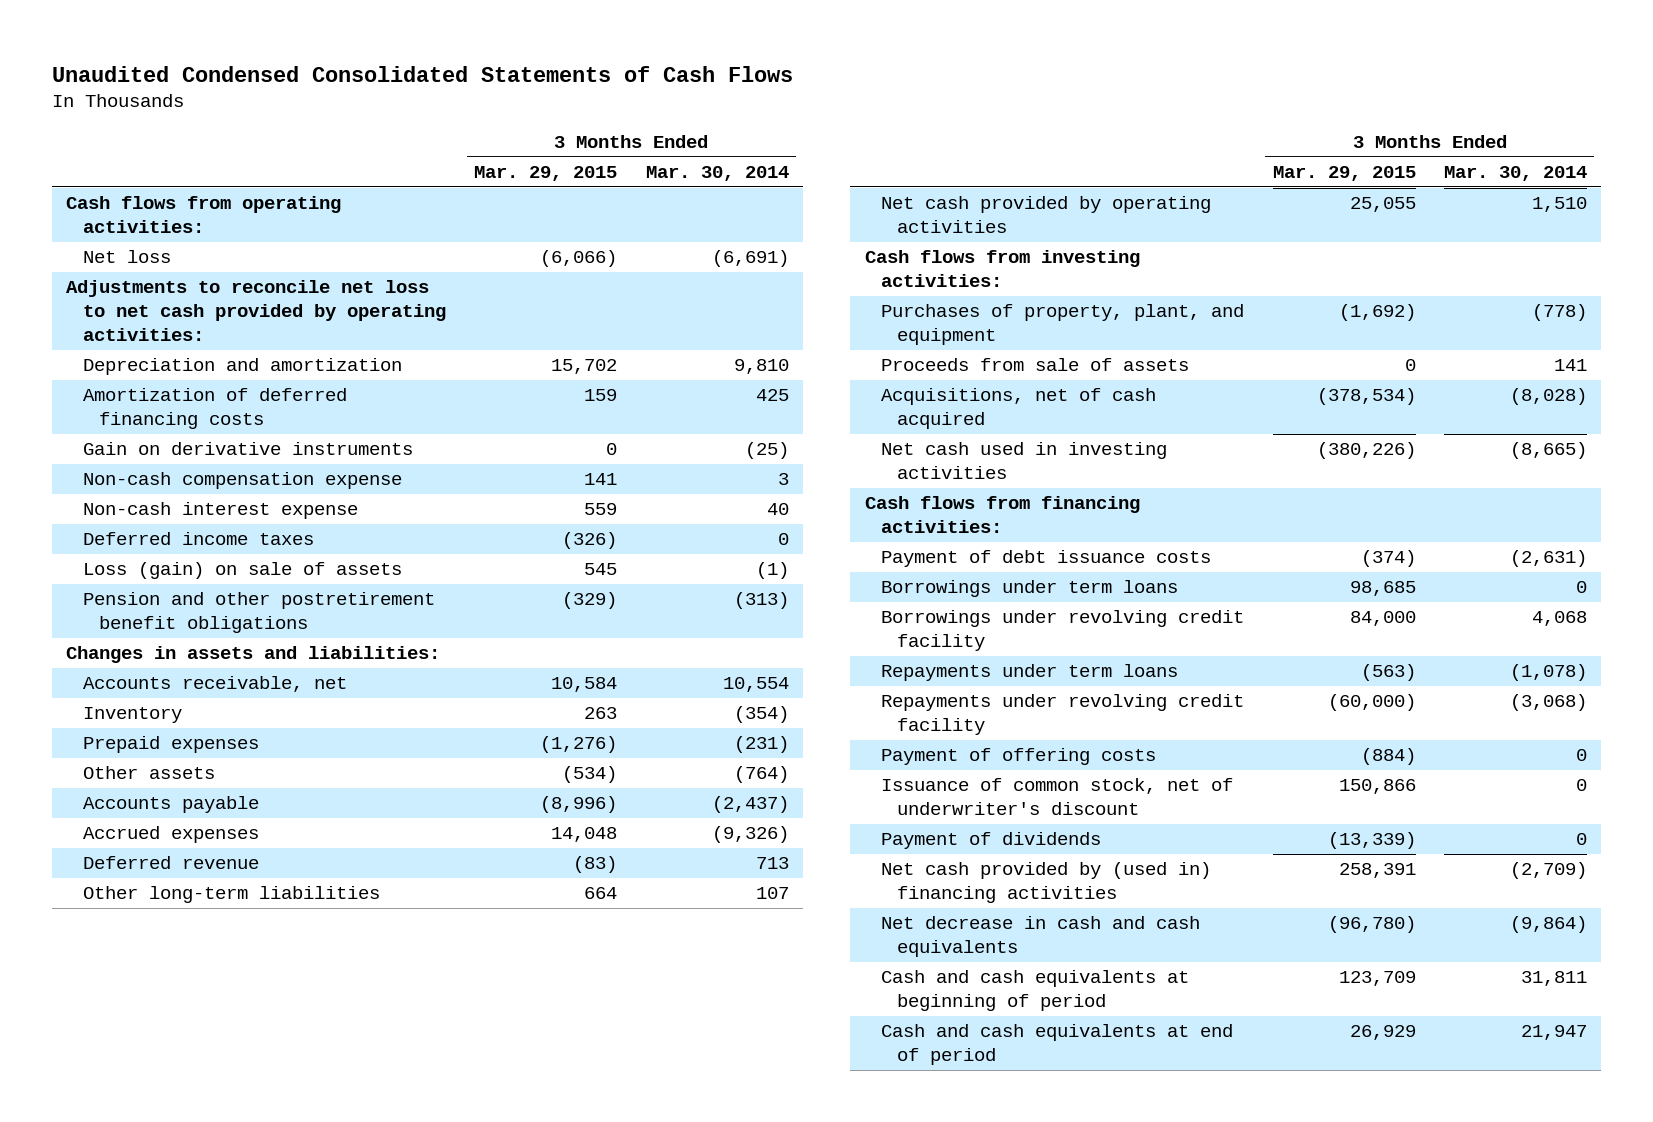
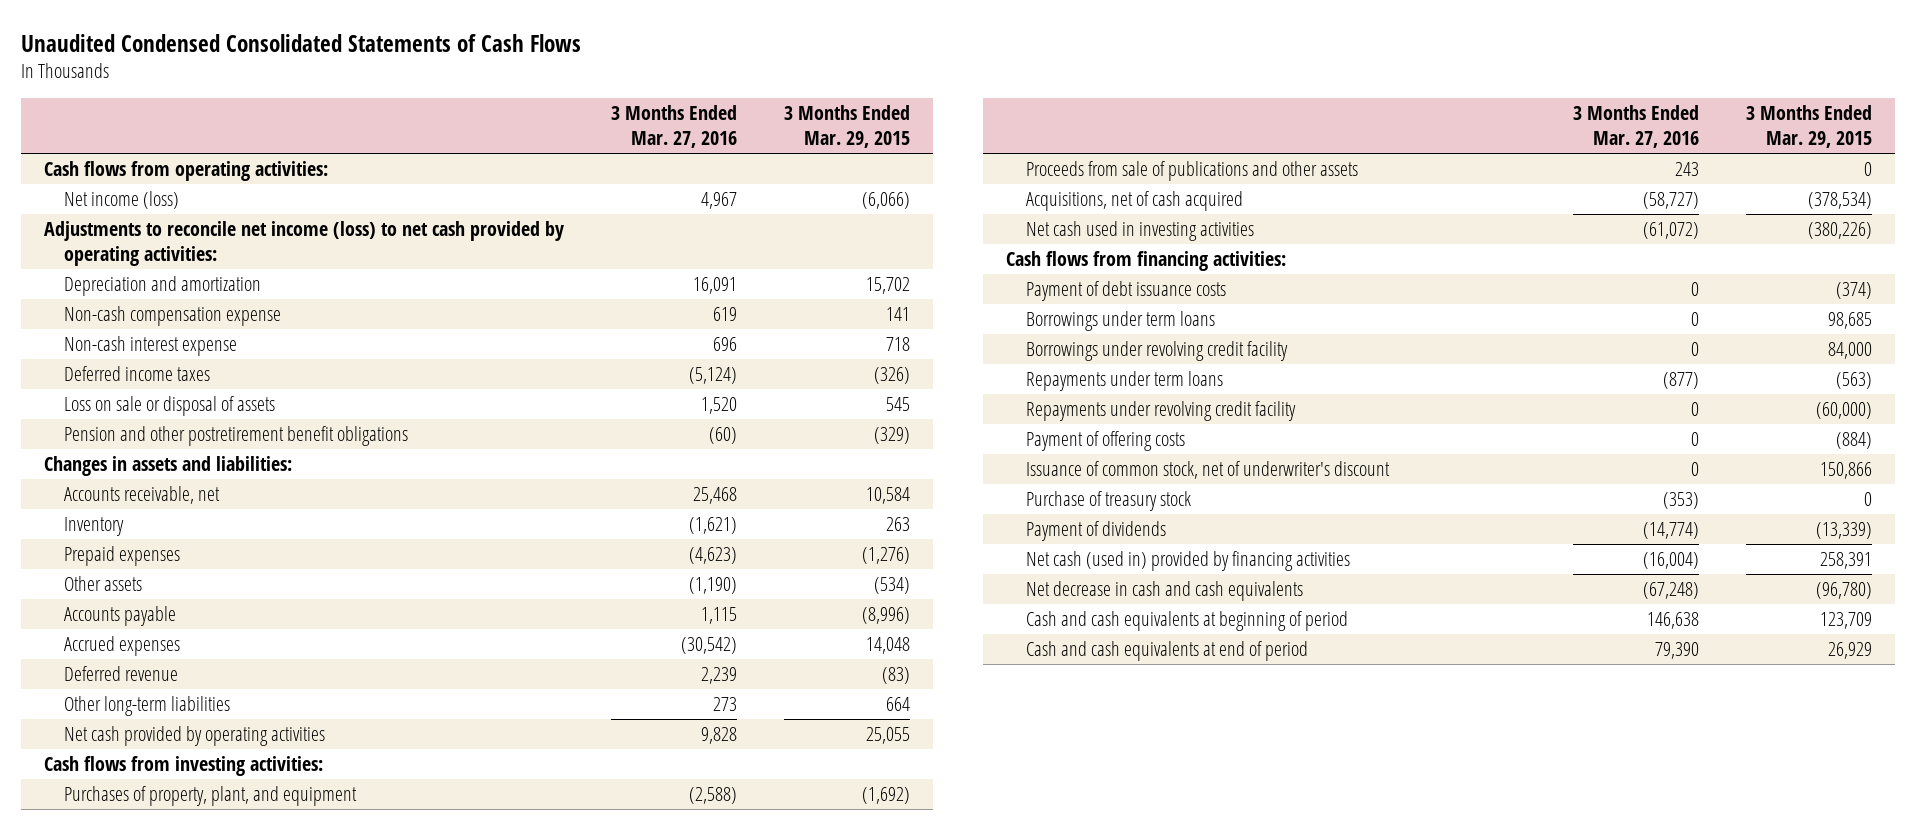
[645,166,789,182] Mar. 30, 2014 -> none
none -> [611,105,738,149] 3 Months Ended Mar. 27, 2016
[82,250,171,264] Net loss -> [63,191,179,210] Net income (loss)
[66,280,446,342] Adjustments to reconcile net loss to net cash provided by operating activities: -> [44,221,565,266] Adjustments to reconcile net income (loss) to net cash provided by operating activities:
[82,388,347,430] Amortization of deferred financing costs -> none
[82,442,413,456] Gain on derivative instruments -> none
[584,503,618,516] 559 -> [885,337,910,352] 718
[82,562,402,580] Loss (gain) on sale of assets -> [63,396,275,417] Loss on sale or disposal of assets
[881,358,1190,372] Proceeds from sale of assets -> [1025,161,1358,182] Proceeds from sale of publications and other assets
none -> [1025,491,1191,512] Purchase of treasury stock
[881,862,1212,904] Net cash provided by (used in) financing activities -> [1025,551,1350,572] Net cash (used in) provided by financing activities

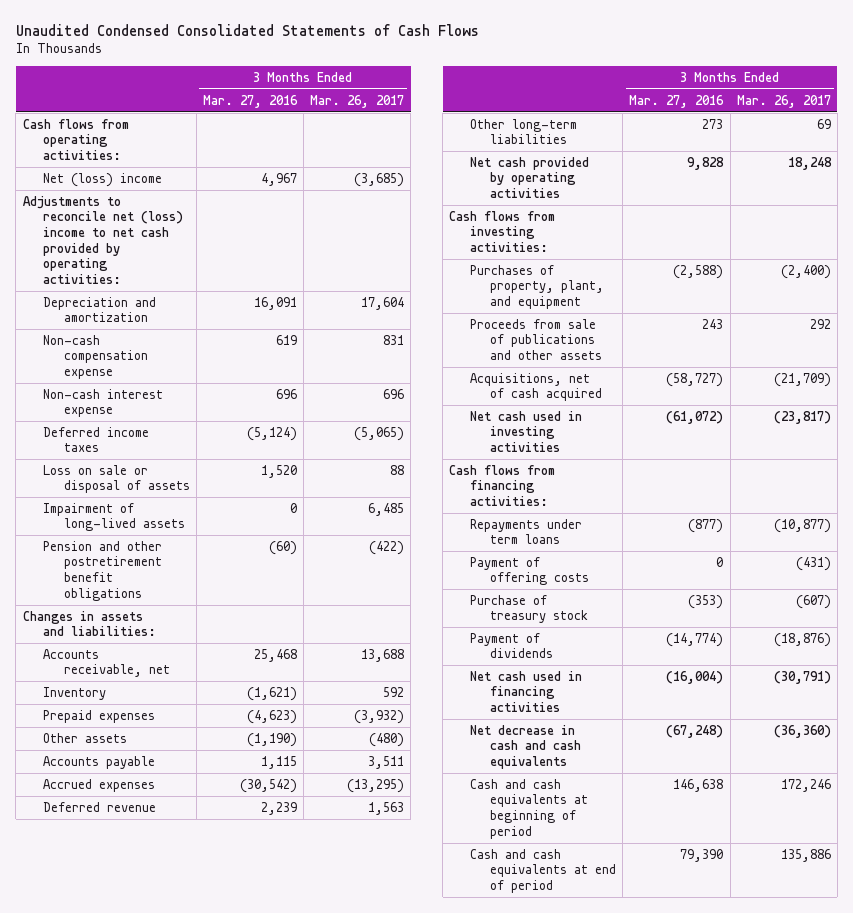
[783,105,910,149] 3 Months Ended Mar. 29, 2015 -> none
none -> [309,94,404,108] Mar. 26, 2017
[63,191,179,210] Net income (loss) -> [43,172,163,187] Net (loss) income
[44,221,565,266] Adjustments to reconcile net income (loss) to net cash provided by operating activities: -> [22,195,184,284] Adjustments to reconcile net (loss) income to net cash provided by operating activities:
none -> [43,502,185,532] Impairment of long-lived assets
[1025,281,1226,302] Payment of debt issuance costs -> none
[1025,311,1215,332] Borrowings under term loans -> none
[1025,341,1288,362] Borrowings under revolving credit facility -> none
[1025,401,1296,422] Repayments under revolving credit facility -> none
[1025,461,1390,480] Issuance of common stock, net of underwriter's discount -> none
[1025,551,1350,572] Net cash (used in) provided by financing activities -> [469,670,582,713] Net cash used in financing activities

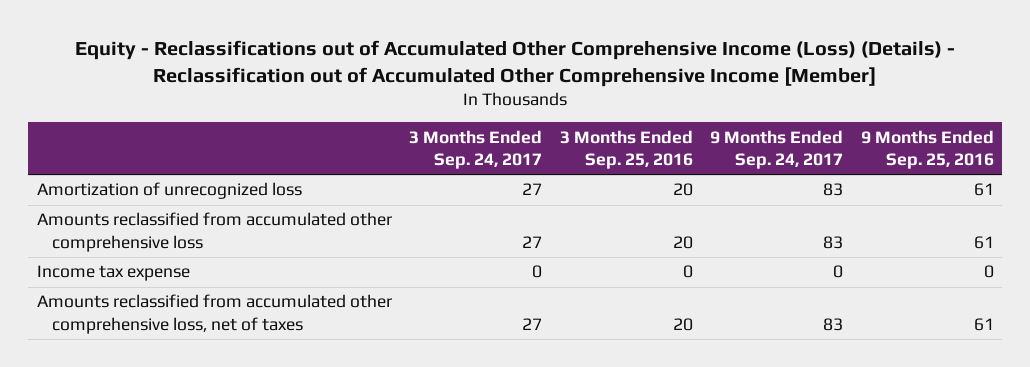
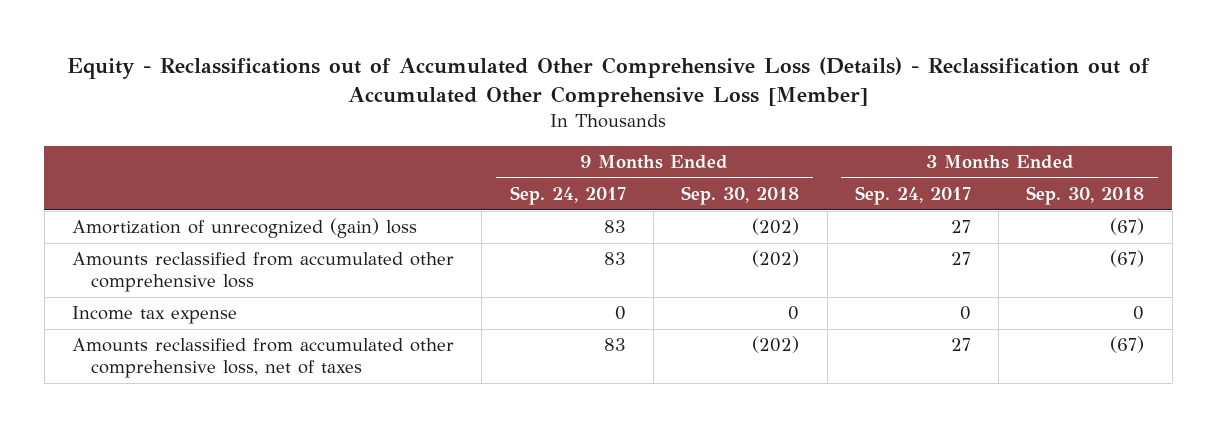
[75,39,956,87] Equity - Reclassifications out of Accumulated Other Comprehensive Income (Loss) (Details) - Reclassification out of Accumulated Other Comprehensive Income [Member] -> [67,57,1151,108] Equity - Reclassifications out of Accumulated Other Comprehensive Loss (Details) - Reclassification out of Accumulated Other Comprehensive Loss [Member]
[559,129,693,169] 3 Months Ended Sep. 25, 2016 -> none
[860,129,994,169] 9 Months Ended Sep. 25, 2016 -> none
none -> [681,186,800,206] Sep. 30, 2018
none -> [1026,186,1145,206] Sep. 30, 2018
[36,182,302,200] Amortization of unrecognized loss -> [72,218,418,239] Amortization of unrecognized (gain) loss

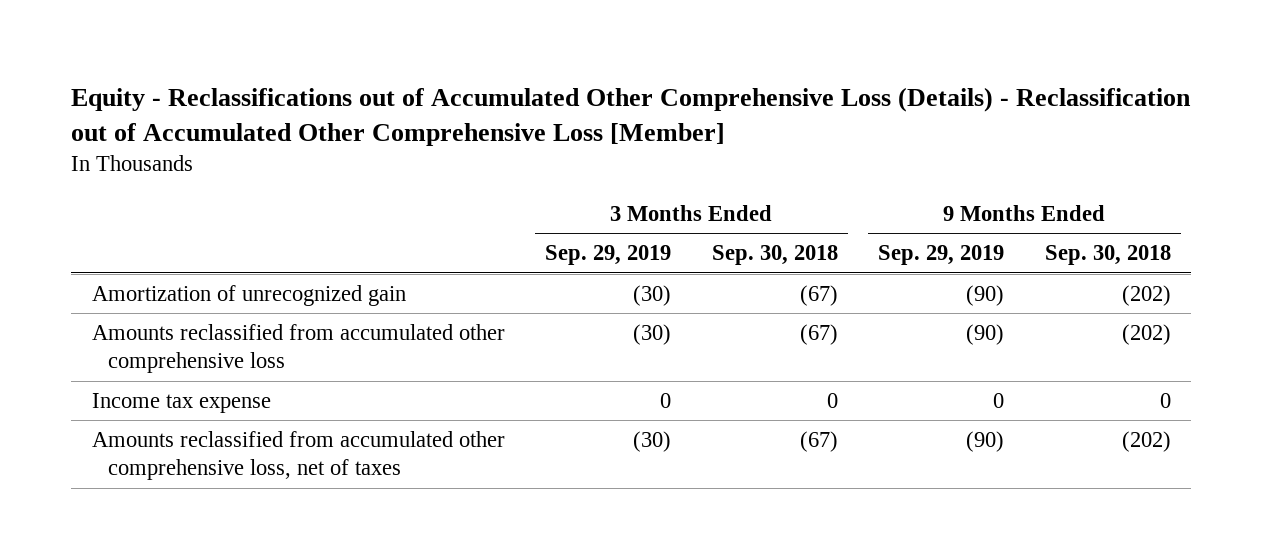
[509,186,626,206] Sep. 24, 2017 -> none
[854,186,971,206] Sep. 24, 2017 -> none
none -> [545,245,672,266] Sep. 29, 2019
none -> [878,245,1005,266] Sep. 29, 2019
[72,218,418,239] Amortization of unrecognized (gain) loss -> [91,284,406,306] Amortization of unrecognized gain

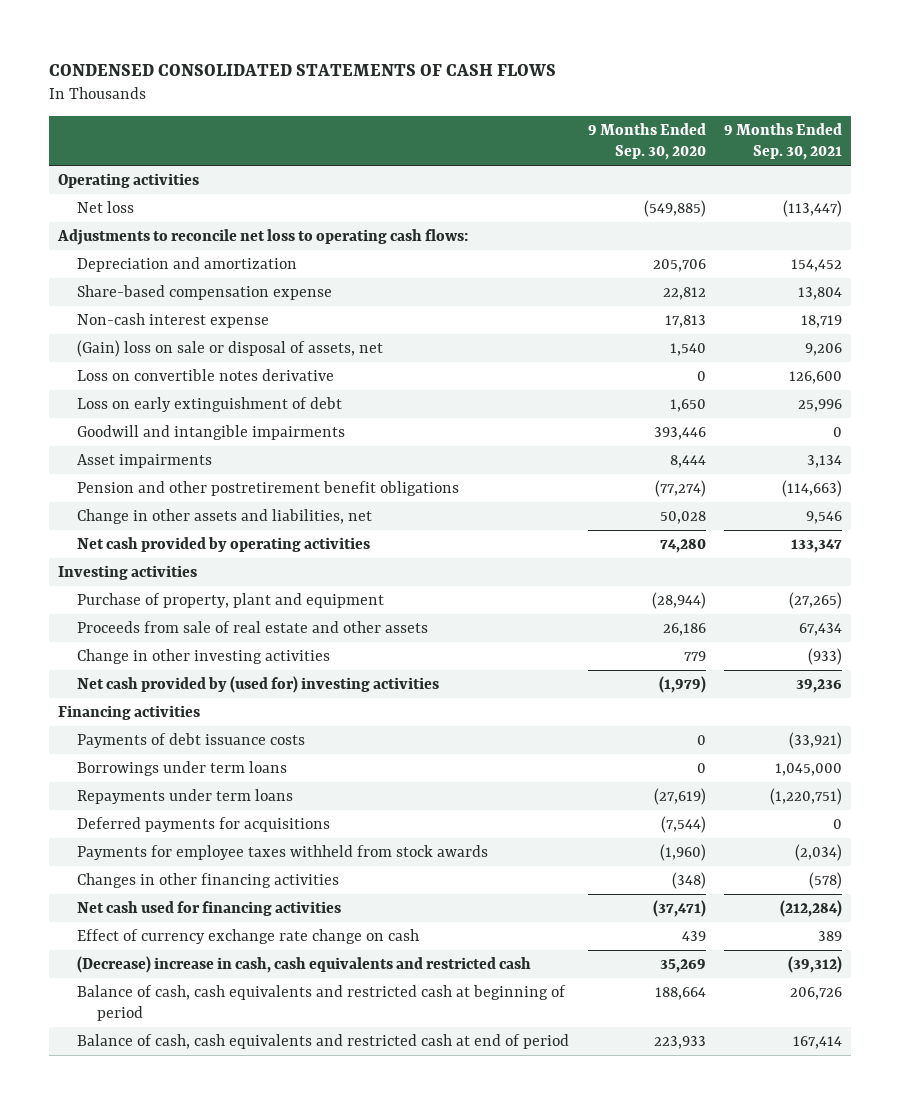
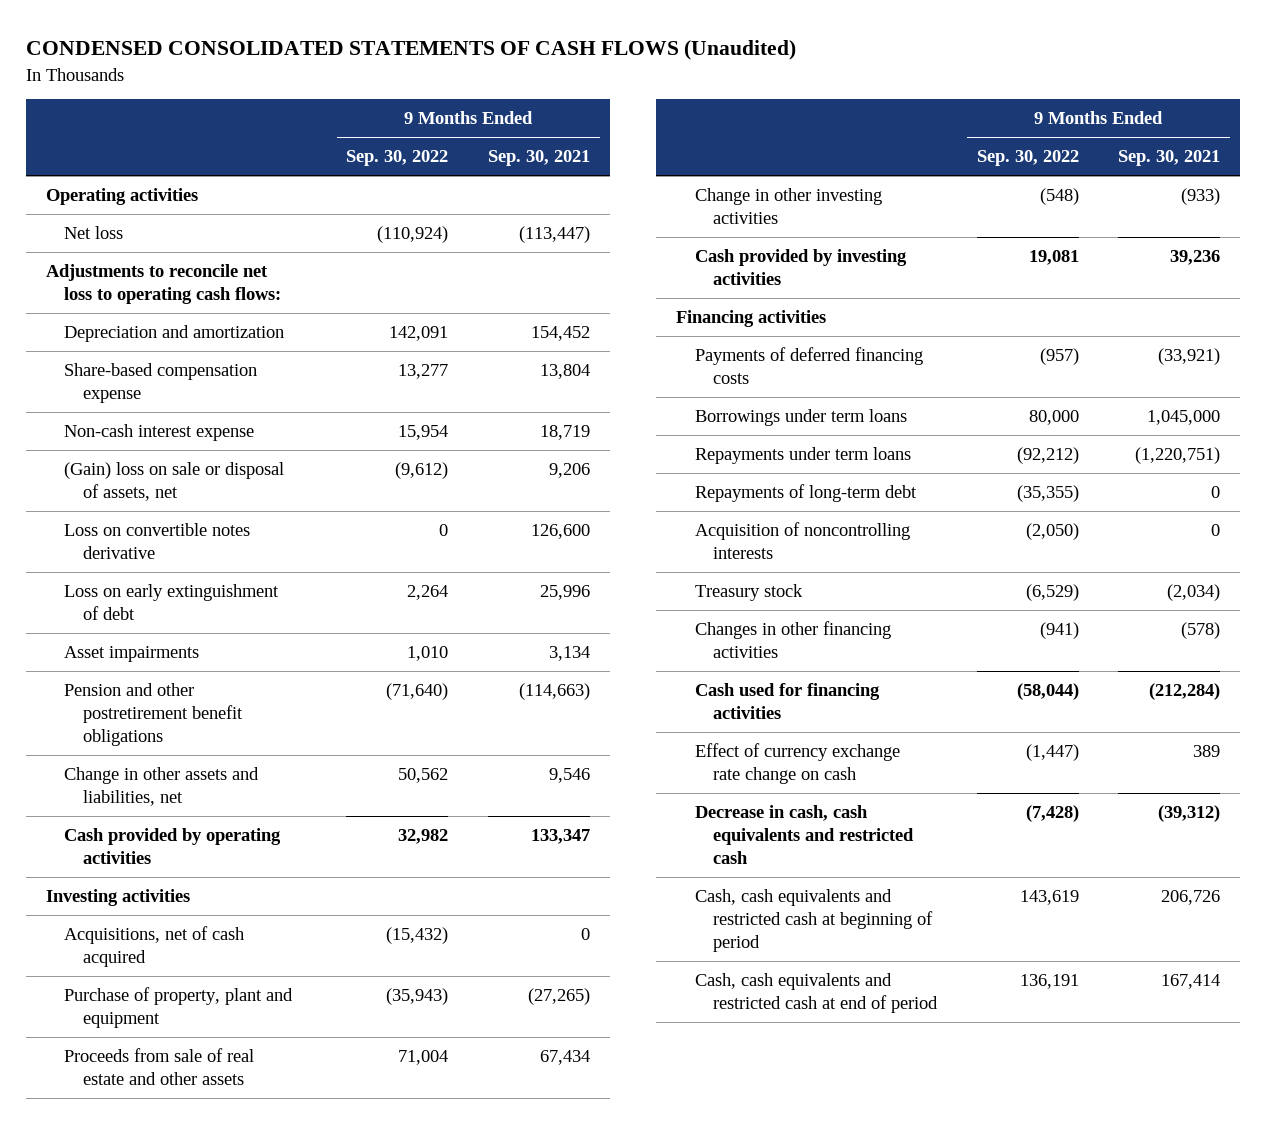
[48,63,556,76] CONDENSED CONSOLIDATED STATEMENTS OF CASH FLOWS -> [26,40,797,61] CONDENSED CONSOLIDATED STATEMENTS OF CASH FLOWS (Unaudited)
[587,123,706,161] 9 Months Ended Sep. 30, 2020 -> none
none -> [346,150,449,167] Sep. 30, 2022
[77,424,346,440] Goodwill and intangible impairments -> none
[77,536,371,552] Net cash provided by operating activities -> [64,828,282,865] Cash provided by operating activities
none -> [64,926,245,968] Acquisitions, net of cash acquired
[77,675,440,693] Net cash provided by (used for) investing activities -> [694,249,907,286] Cash provided by investing activities
[77,732,306,748] Payments of debt issuance costs -> [694,347,923,385] Payments of deferred financing costs
[77,816,331,832] Deferred payments for acquisitions -> none
none -> [694,484,917,503] Repayments of long-term debt
none -> [694,522,910,560] Acquisition of noncontrolling interests
[77,844,489,860] Payments for employee taxes withheld from stock awards -> [694,584,803,602] Treasury stock
[77,900,342,916] Net cash used for financing activities -> [694,683,880,720] Cash used for financing activities
[77,955,532,973] (Decrease) increase in cash, cash equivalents and restricted cash -> [694,805,915,865] Decrease in cash, cash equivalents and restricted cash
[77,984,567,1021] Balance of cash, cash equivalents and restricted cash at beginning of period -> [694,889,934,953] Cash, cash equivalents and restricted cash at beginning of period
[77,1033,570,1049] Balance of cash, cash equivalents and restricted cash at end of period -> [694,973,939,1014] Cash, cash equivalents and restricted cash at end of period

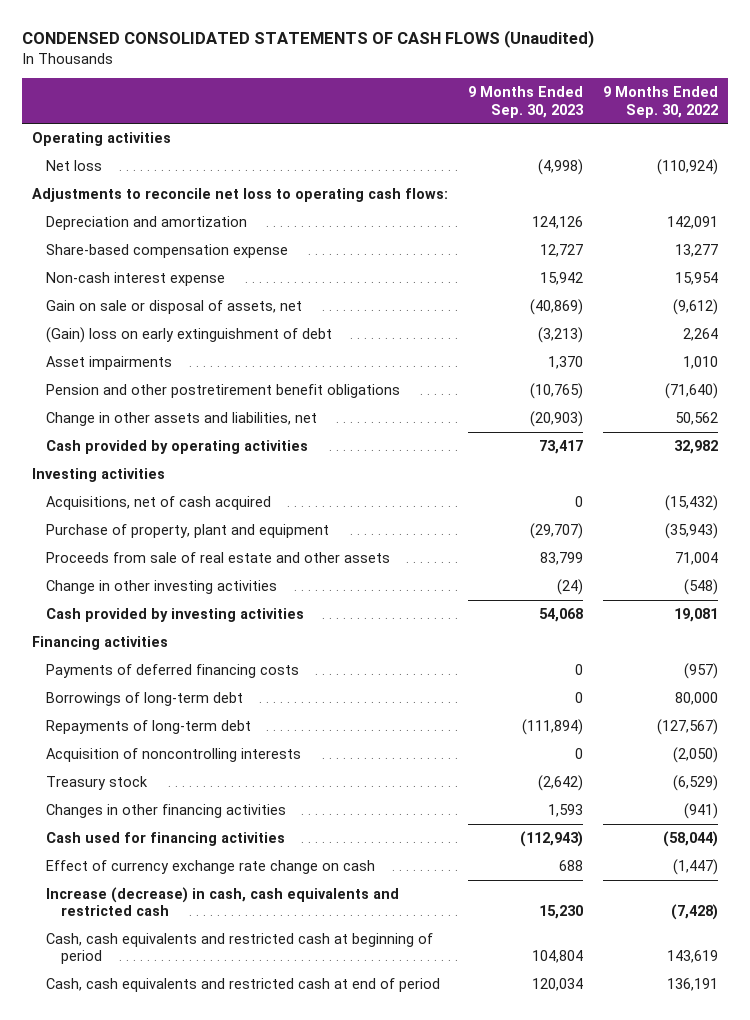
[487,150,590,167] Sep. 30, 2021 -> none
none -> [467,86,584,118] 9 Months Ended Sep. 30, 2023
[64,523,251,560] Loss on convertible notes derivative -> none
[64,462,285,502] (Gain) loss on sale or disposal of assets, net -> [46,299,303,314] Gain on sale or disposal of assets, net
[64,584,280,621] Loss on early extinguishment of debt -> [46,326,333,343] (Gain) loss on early extinguishment of debt
[694,409,907,427] Borrowings under term loans -> none
[694,447,911,465] Repayments under term loans -> none
none -> [46,691,244,706] Borrowings of long-term debt
[1016,485,1079,503] (35,355) -> [656,718,718,735] (127,567)
[694,805,915,865] Decrease in cash, cash equivalents and restricted cash -> [46,886,400,917] Increase (decrease) in cash, cash equivalents and restricted cash

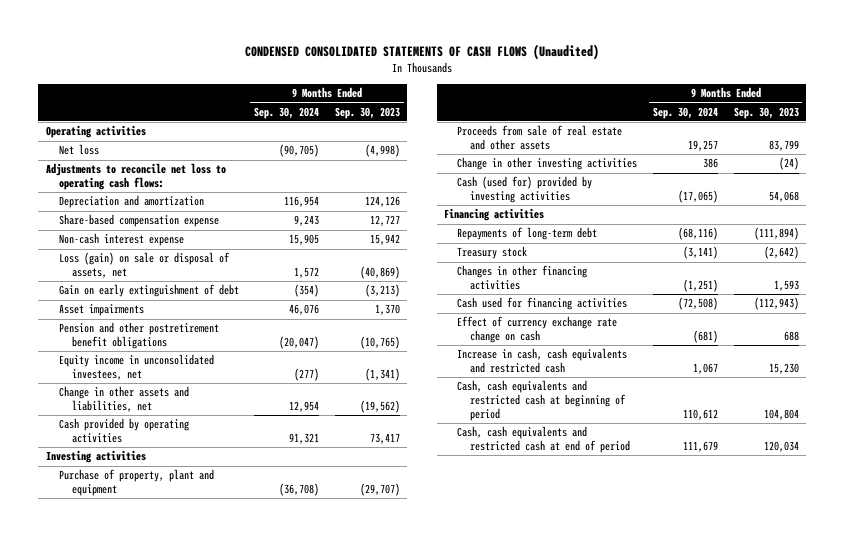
[602,86,718,118] 9 Months Ended Sep. 30, 2022 -> none
none -> [254,106,320,119] Sep. 30, 2024
[46,299,303,314] Gain on sale or disposal of assets, net -> [58,252,230,279] Loss (gain) on sale or disposal of assets, net
[46,326,333,343] (Gain) loss on early extinguishment of debt -> [58,284,239,298] Gain on early extinguishment of debt
none -> [58,354,214,381] Equity income in unconsolidated investees, net
[529,410,583,427] (20,903) -> [359,400,400,414] (19,562)
[46,495,272,510] Acquisitions, net of cash acquired -> none
[46,607,305,622] Cash provided by investing activities -> [457,176,593,204] Cash (used for) provided by investing activities
[46,663,300,678] Payments of deferred financing costs -> none
[46,691,244,706] Borrowings of long-term debt -> none
[46,747,302,762] Acquisition of noncontrolling interests -> none
[46,886,400,917] Increase (decrease) in cash, cash equivalents and restricted cash -> [457,348,628,374] Increase in cash, cash equivalents and restricted cash

